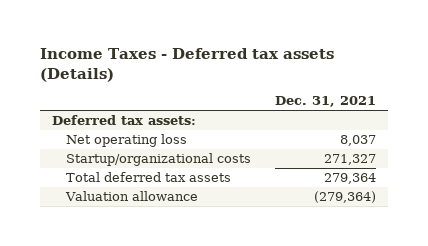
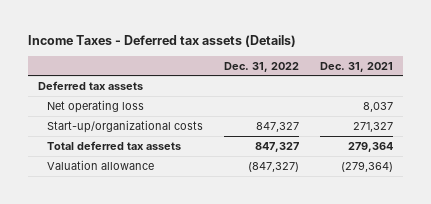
none -> [223,61,299,72] Dec. 31, 2022
[51,114,196,125] Deferred tax assets: -> [38,80,144,90] Deferred tax assets
[65,152,251,166] Startup/organizational costs -> [46,119,203,133] Start-up/organizational costs

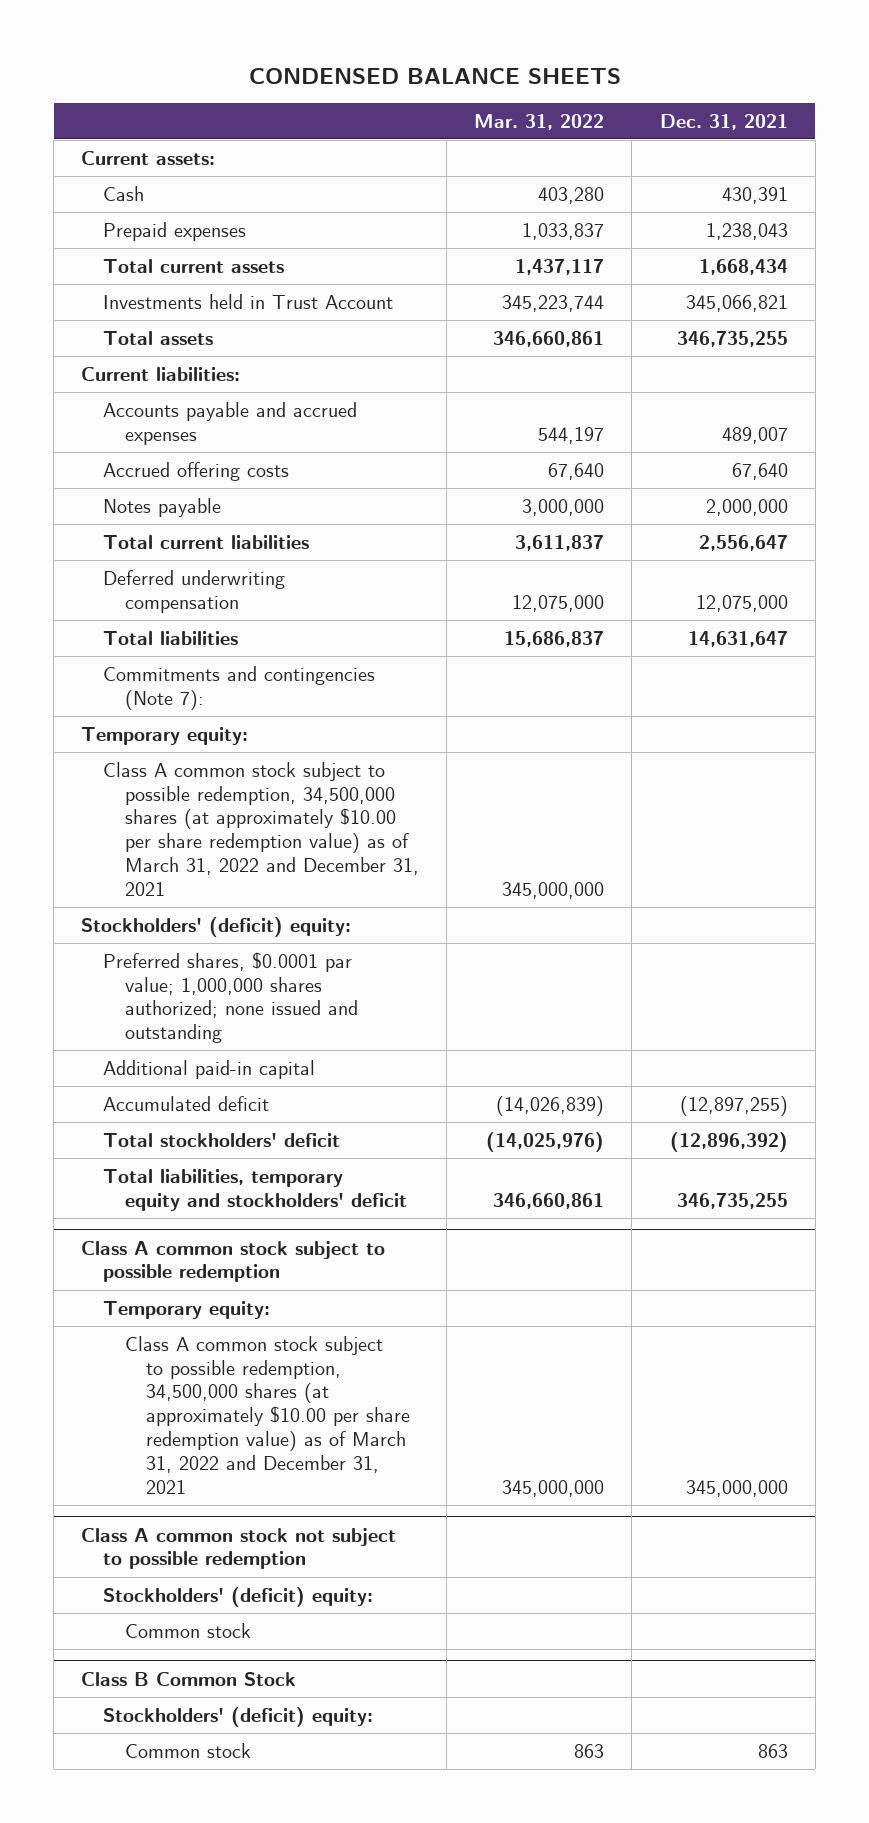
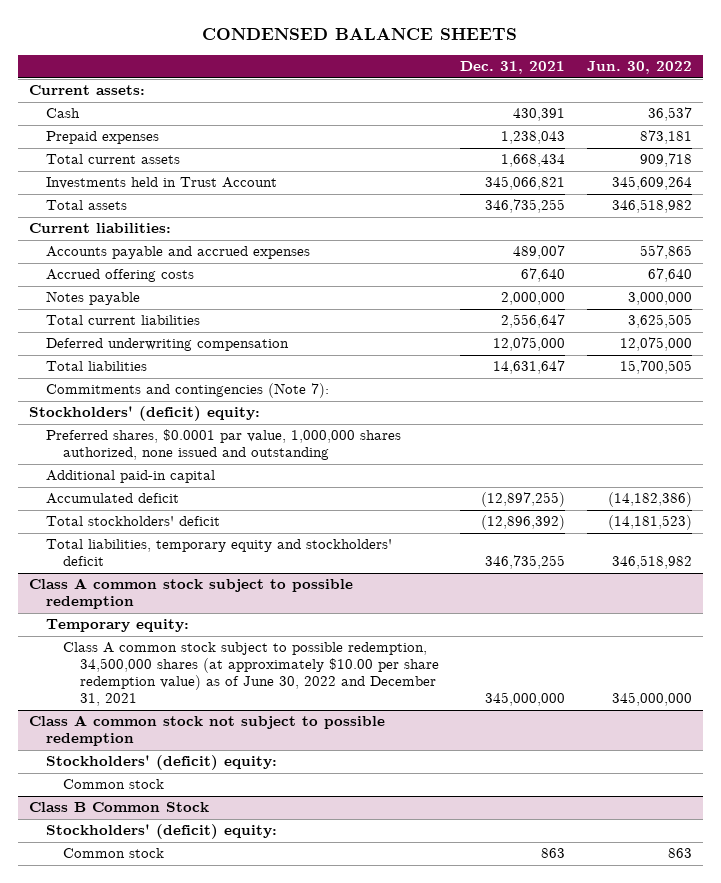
[474,113,605,130] Mar. 31, 2022 -> none
none -> [586,61,692,75] Jun. 30, 2022
[81,726,249,745] Temporary equity: -> none
[103,761,419,897] Class A common stock subject to possible redemption, 34,500,000 shares (at approximately $10.00 per share redemption value) as of March 31, 2022 and December 31, 2021 -> none
[103,951,358,1044] Preferred shares, $0.0001 par value; 1,000,000 shares authorized; none issued and outstanding -> [45,429,401,461] Preferred shares, $0.0001 par value, 1,000,000 shares authorized, none issued and outstanding
[124,1335,411,1495] Class A common stock subject to possible redemption, 34,500,000 shares (at approximately $10.00 per share redemption value) as of March 31, 2022 and December 31, 2021 -> [62,642,439,707] Class A common stock subject to possible redemption, 34,500,000 shares (at approximately $10.00 per share redemption value) as of June 30, 2022 and December 31, 2021

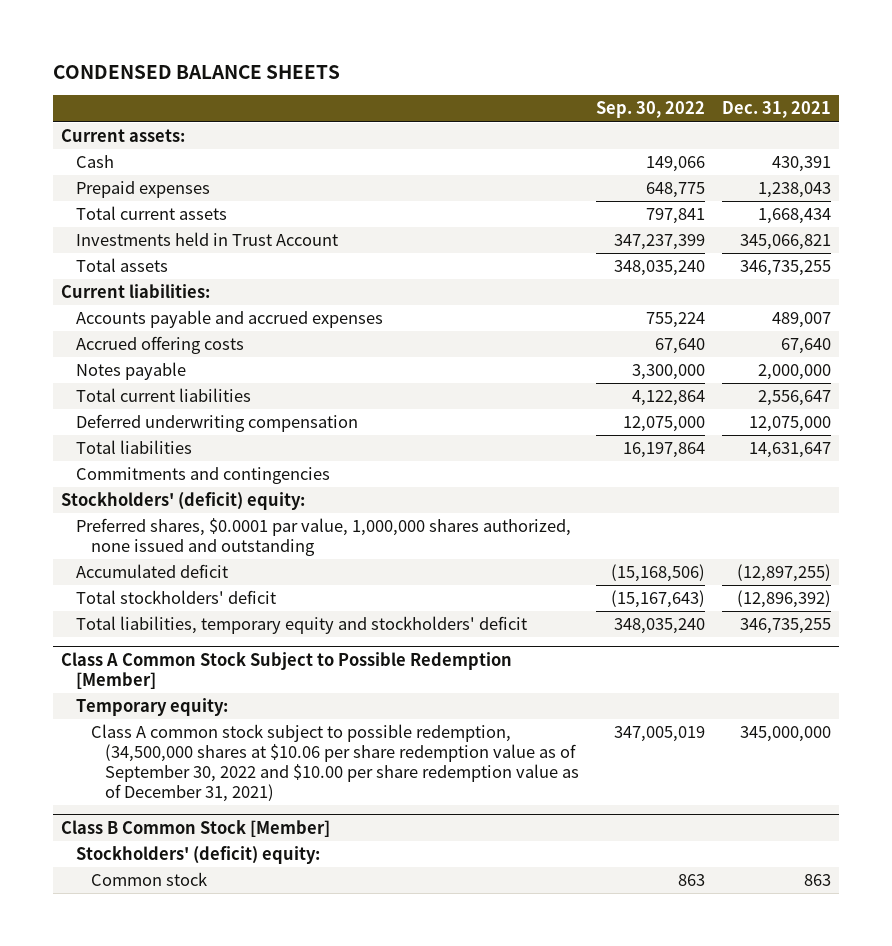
[586,61,692,75] Jun. 30, 2022 -> none
none -> [596,101,706,119] Sep. 30, 2022
[45,383,329,399] Commitments and contingencies (Note 7): -> [75,467,330,485] Commitments and contingencies
[45,470,215,484] Additional paid-in capital -> none
[28,578,353,610] Class A common stock subject to possible redemption -> [61,652,513,689] Class A Common Stock Subject to Possible Redemption [Member]
[28,715,385,747] Class A common stock not subject to possible redemption -> none
[45,755,277,771] Stockholders' (deficit) equity: -> none
[62,779,164,790] Common stock -> none
[62,642,439,707] Class A common stock subject to possible redemption, 34,500,000 shares (at approximately $10.00 per share redemption value) as of June 30, 2022 and December 31, 2021 -> [90,724,580,802] Class A common stock subject to possible redemption, (34,500,000 shares at $10.06 per share redemption value as of September 30, 2022 and $10.00 per share redemption value as of December 31, 2021)
[28,802,209,813] Class B Common Stock -> [61,820,331,838] Class B Common Stock [Member]

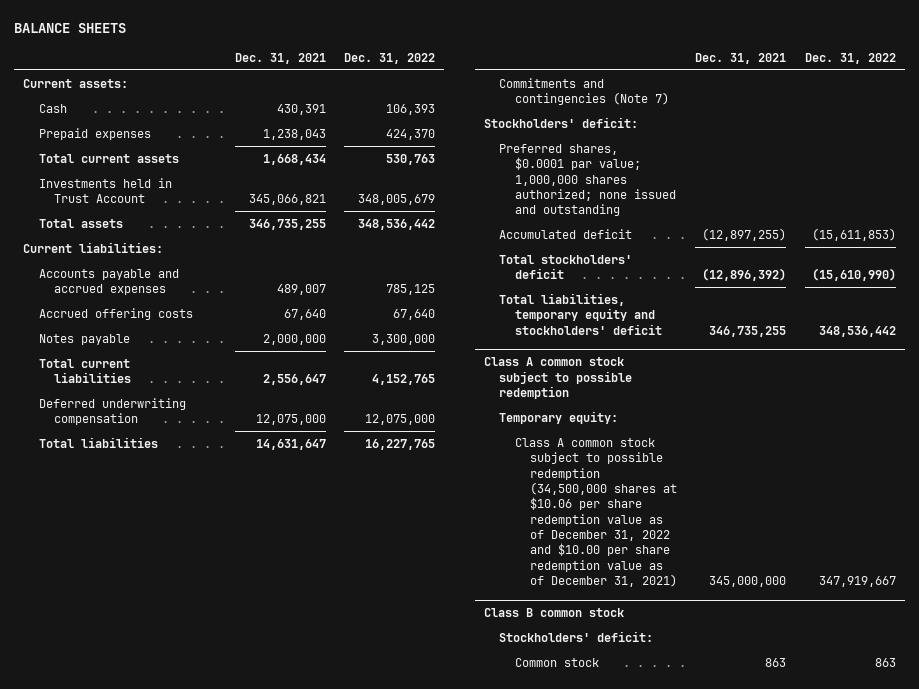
[52,64,340,79] CONDENSED BALANCE SHEETS -> [14,22,127,33] BALANCE SHEETS
[596,101,706,119] Sep. 30, 2022 -> none
none -> [344,52,436,64] Dec. 31, 2022
[75,467,330,485] Commitments and contingencies -> [499,77,669,106] Commitments and contingencies (Note 7)
[61,492,306,511] Stockholders' (deficit) equity: -> [484,116,639,128] Stockholders' deficit:
[75,518,571,557] Preferred shares, $0.0001 par value, 1,000,000 shares authorized, none issued and outstanding -> [499,143,676,217] Preferred shares, $0.0001 par value; 1,000,000 shares authorized; none issued and outstanding
[61,652,513,689] Class A Common Stock Subject to Possible Redemption [Member] -> [484,357,633,400] Class A common stock subject to possible redemption
[90,724,580,802] Class A common stock subject to possible redemption, (34,500,000 shares at $10.06 per share redemption value as of September 30, 2022 and $10.00 per share redemption value as of December 31, 2021) -> [514,437,677,588] Class A common stock subject to possible redemption (34,500,000 shares at $10.06 per share redemption value as of December 31, 2022 and $10.00 per share redemption value as of December 31, 2021)
[61,820,331,838] Class B Common Stock [Member] -> [484,608,625,618] Class B common stock
[75,846,320,865] Stockholders' (deficit) equity: -> [499,630,654,642] Stockholders' deficit:

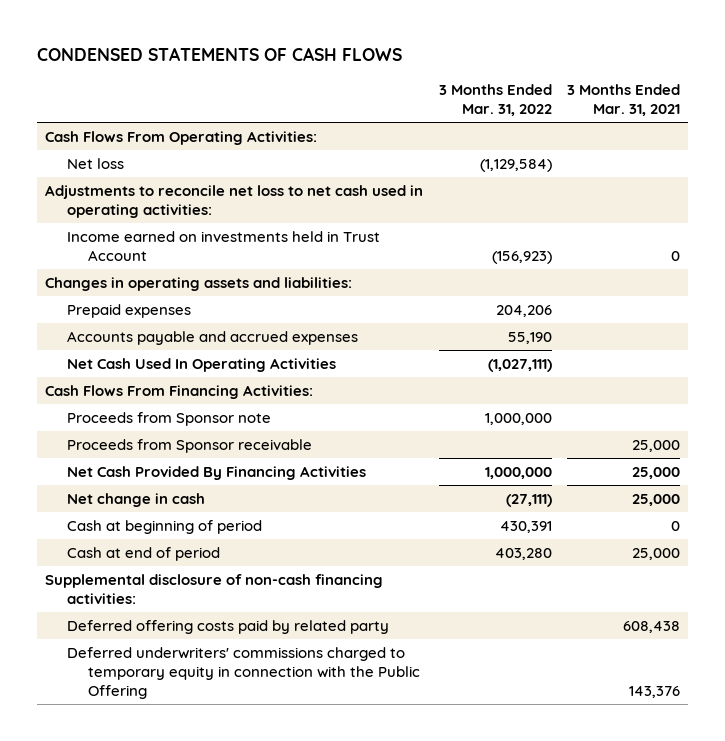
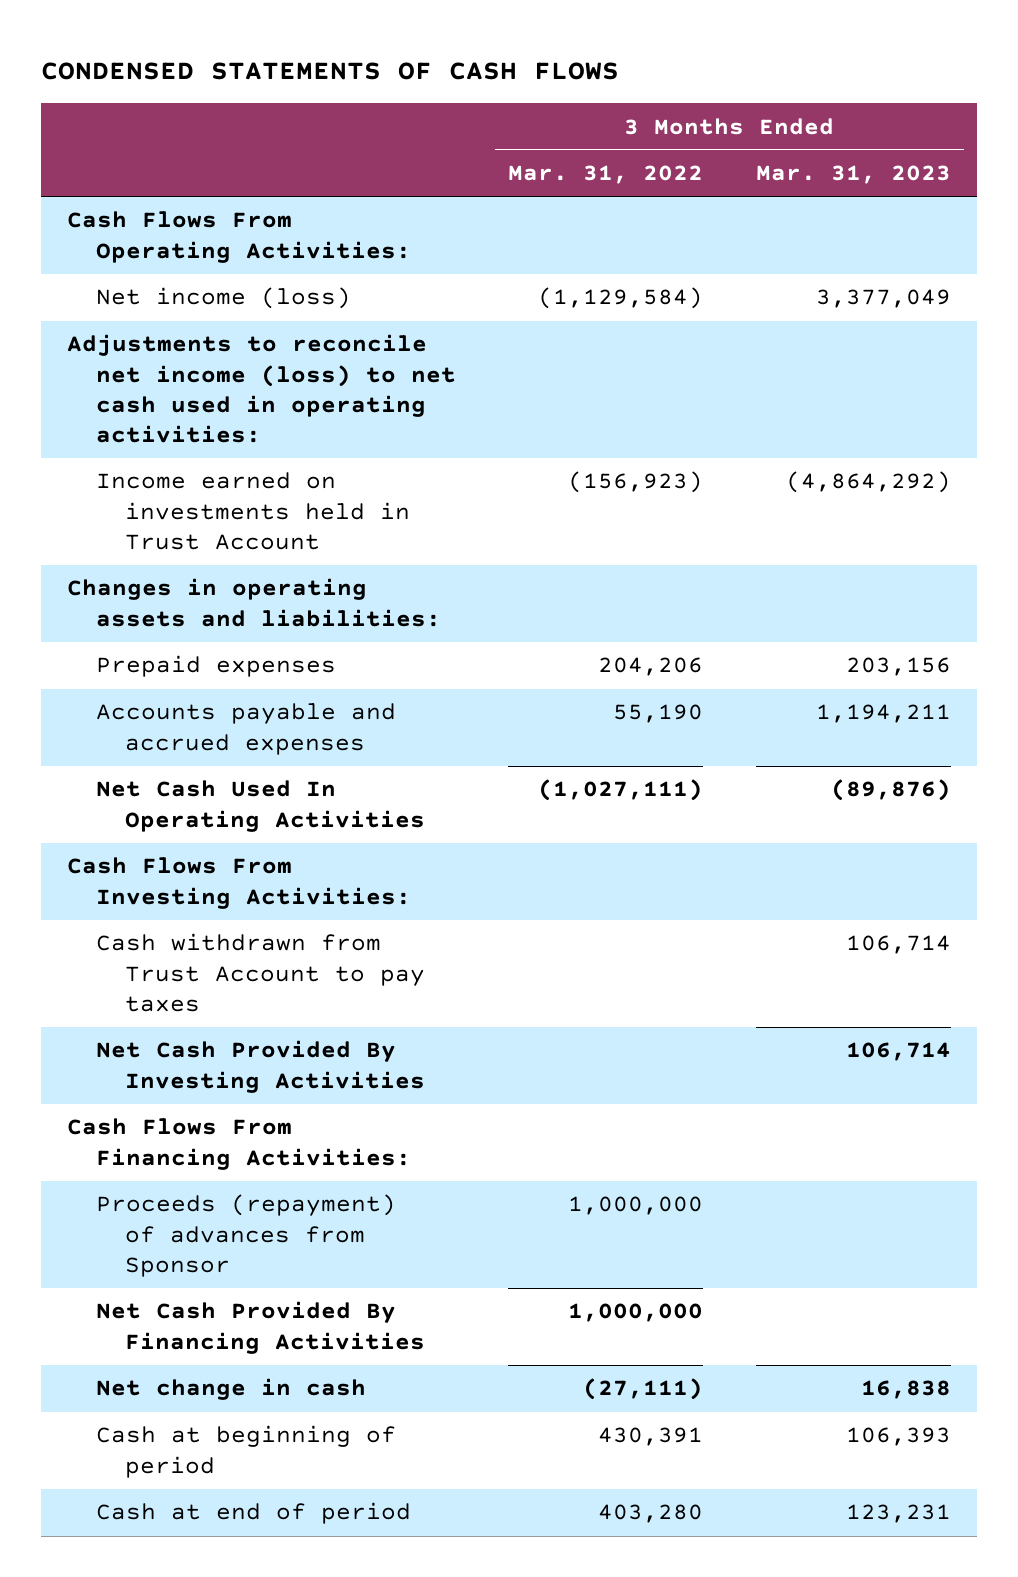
[567,84,681,117] 3 Months Ended Mar. 31, 2021 -> none
none -> [755,165,951,185] Mar. 31, 2023
[66,157,124,169] Net loss -> [96,287,352,310] Net income (loss)
[45,184,424,218] Adjustments to reconcile net loss to net cash used in operating activities: -> [67,334,457,443] Adjustments to reconcile net income (loss) to net cash used in operating activities:
none -> [67,857,412,909] Cash Flows From Investing Activities:
none -> [96,933,426,1012] Cash withdrawn from Trust Account to pay taxes
none -> [96,1040,426,1093] Net Cash Provided By Investing Activities
[66,411,271,426] Proceeds from Sponsor note -> none
[66,438,312,453] Proceeds from Sponsor receivable -> none
none -> [96,1194,397,1277] Proceeds (repayment) of advances from Sponsor
[45,573,384,604] Supplemental disclosure of non-cash financing activities: -> none
[66,619,389,634] Deferred offering costs paid by related party -> none
[66,646,421,699] Deferred underwriters' commissions charged to temporary equity in connection with the Public Offering -> none

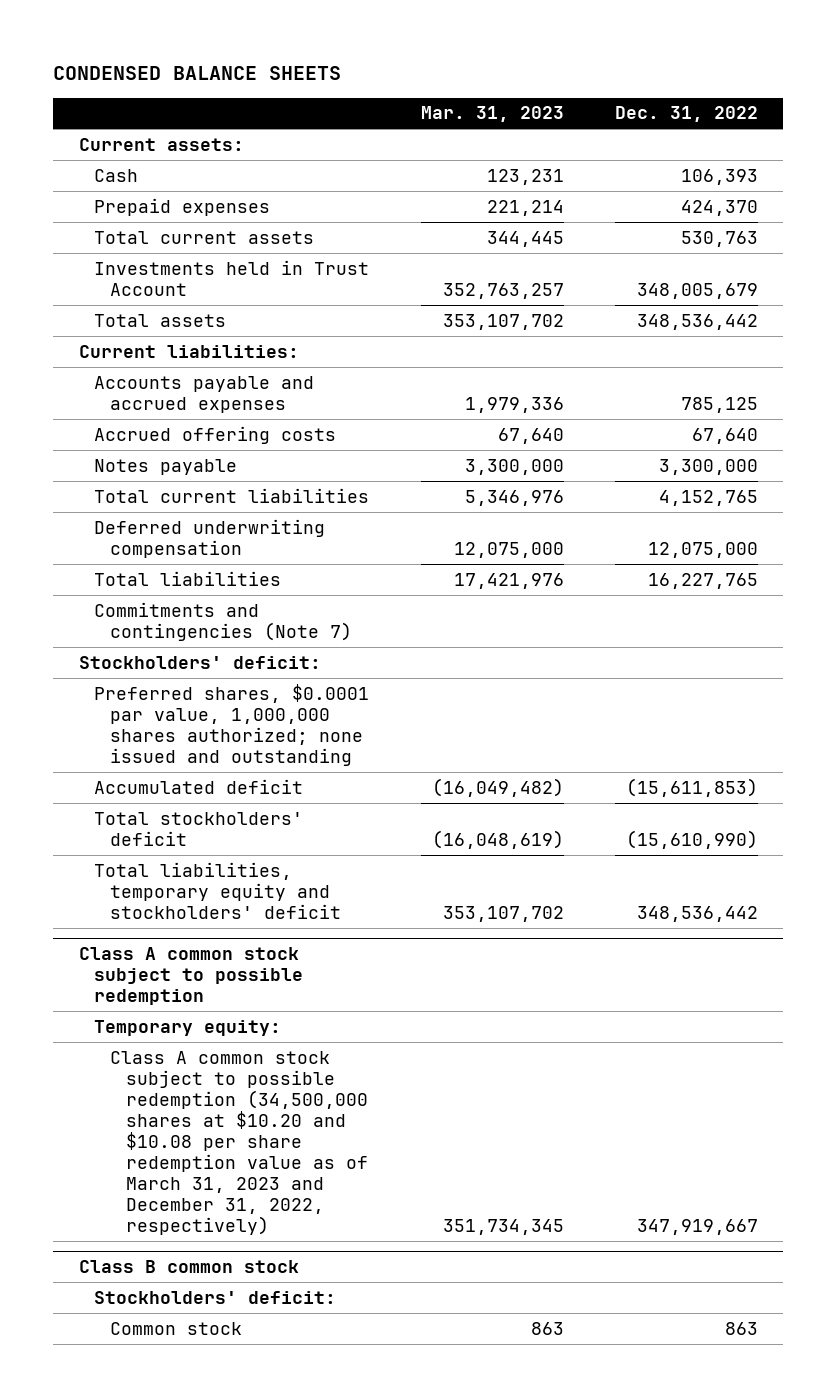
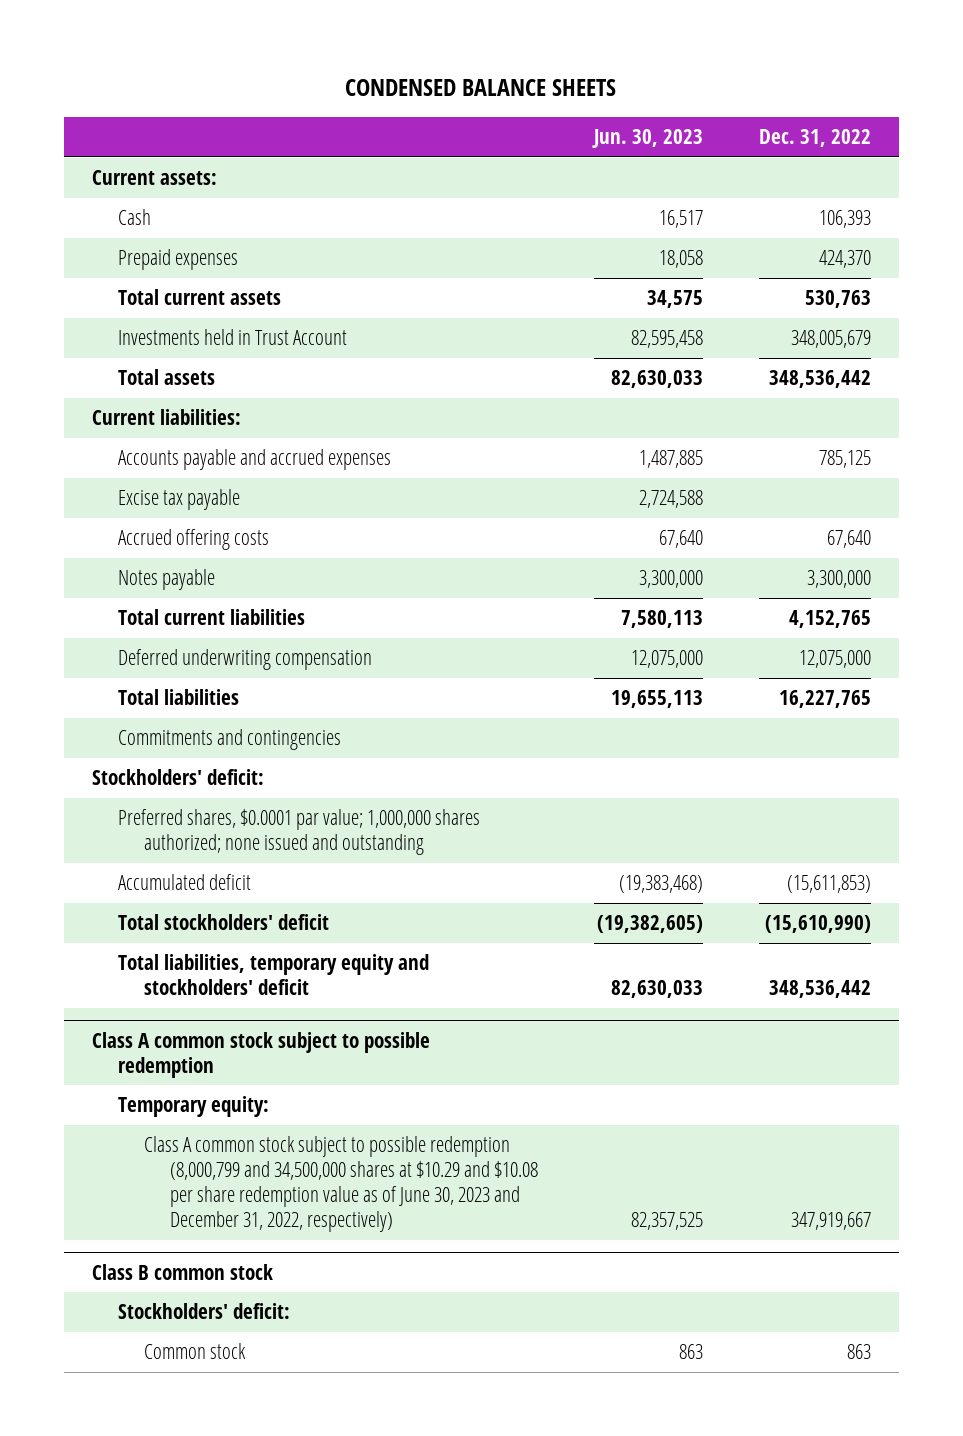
[420,106,564,123] Mar. 31, 2023 -> none
none -> [591,129,703,149] Jun. 30, 2023
none -> [117,489,240,511] Excise tax payable
[94,601,353,641] Commitments and contingencies (Note 7) -> [117,729,341,751] Commitments and contingencies
[94,683,370,766] Preferred shares, $0.0001 par value, 1,000,000 shares authorized; none issued and outstanding -> [117,809,480,856] Preferred shares, $0.0001 par value; 1,000,000 shares authorized; none issued and outstanding
[110,1050,368,1236] Class A common stock subject to possible redemption (34,500,000 shares at $10.20 and $10.08 per share redemption value as of March 31, 2023 and December 31, 2022, respectively) -> [143,1136,538,1233] Class A common stock subject to possible redemption (8,000,799 and 34,500,000 shares at $10.29 and $10.08 per share redemption value as of June 30, 2023 and December 31, 2022, respectively)

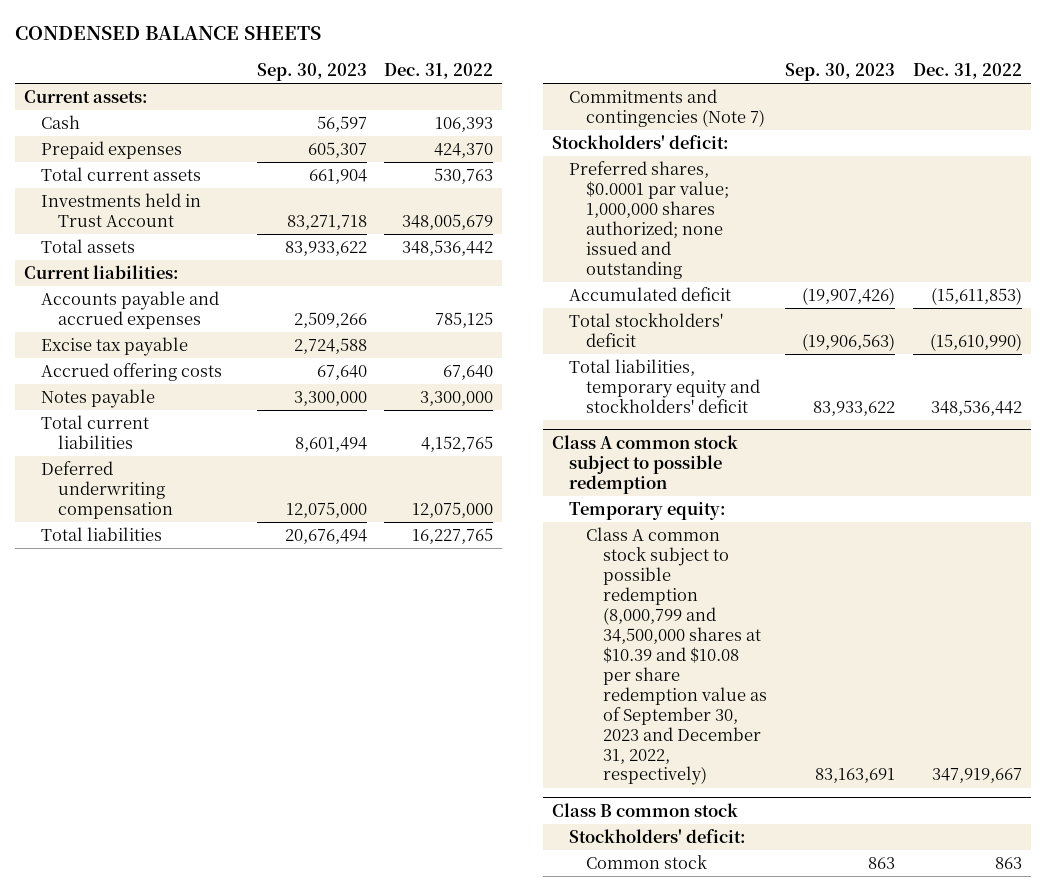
[591,129,703,149] Jun. 30, 2023 -> none
none -> [256,63,367,82] Sep. 30, 2023
[117,729,341,751] Commitments and contingencies -> [569,89,766,128] Commitments and contingencies (Note 7)
[143,1136,538,1233] Class A common stock subject to possible redemption (8,000,799 and 34,500,000 shares at $10.29 and $10.08 per share redemption value as of June 30, 2023 and December 31, 2022, respectively) -> [586,527,768,786] Class A common stock subject to possible redemption (8,000,799 and 34,500,000 shares at $10.39 and $10.08 per share redemption value as of September 30, 2023 and December 31, 2022, respectively)

